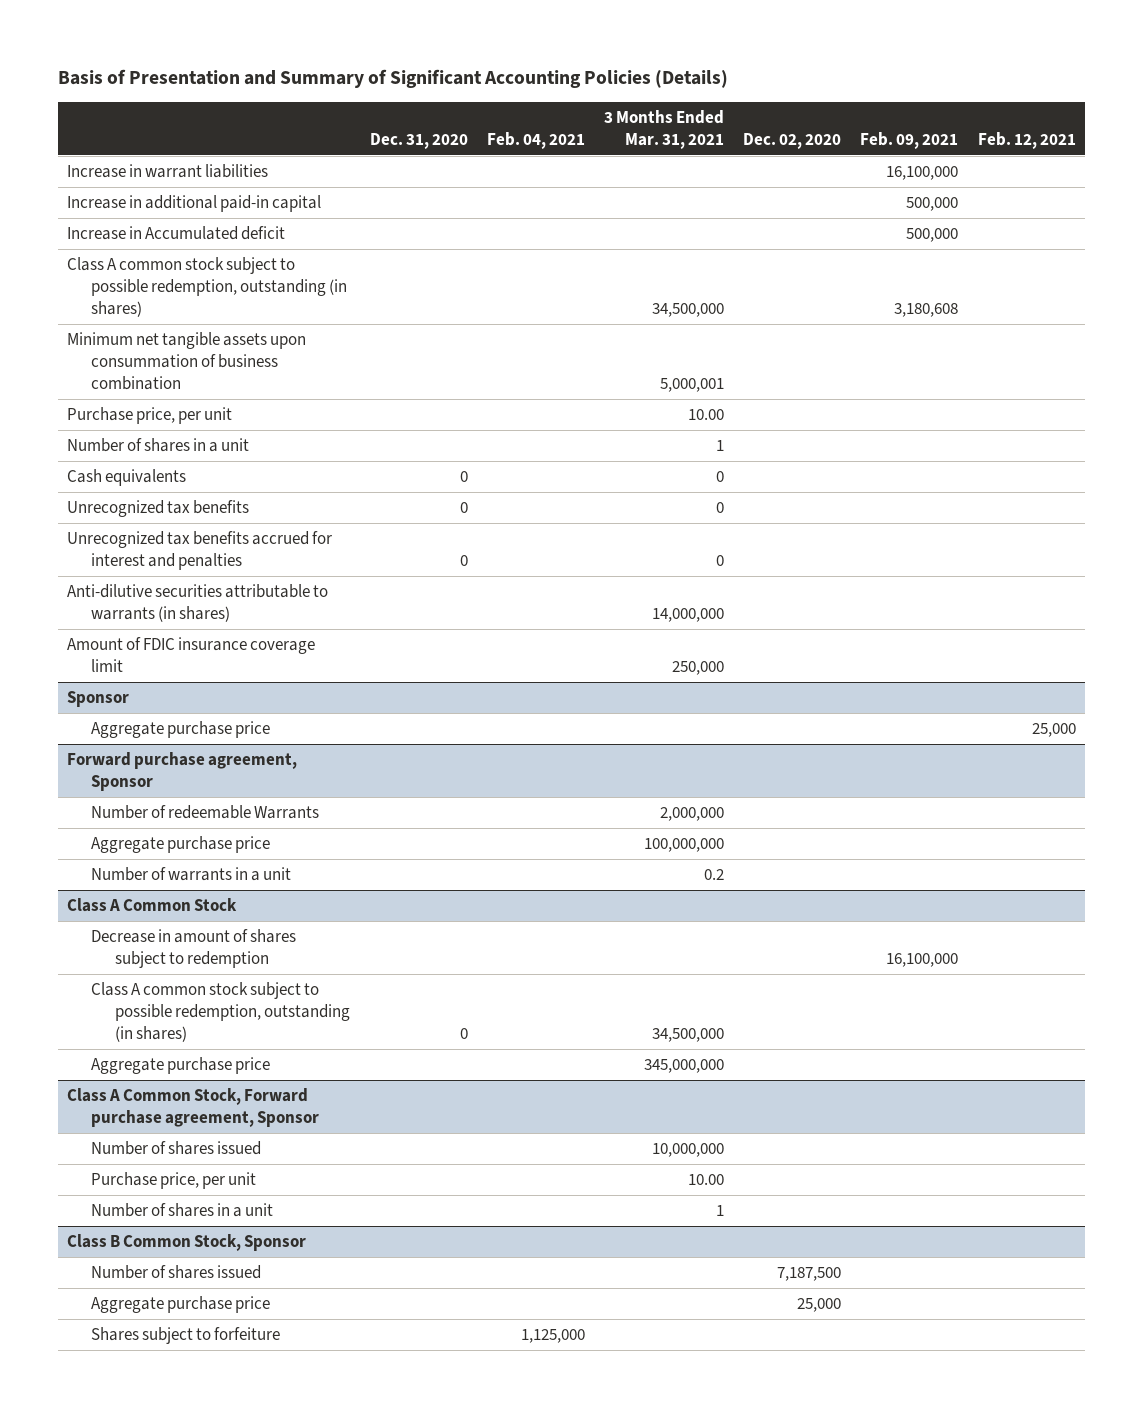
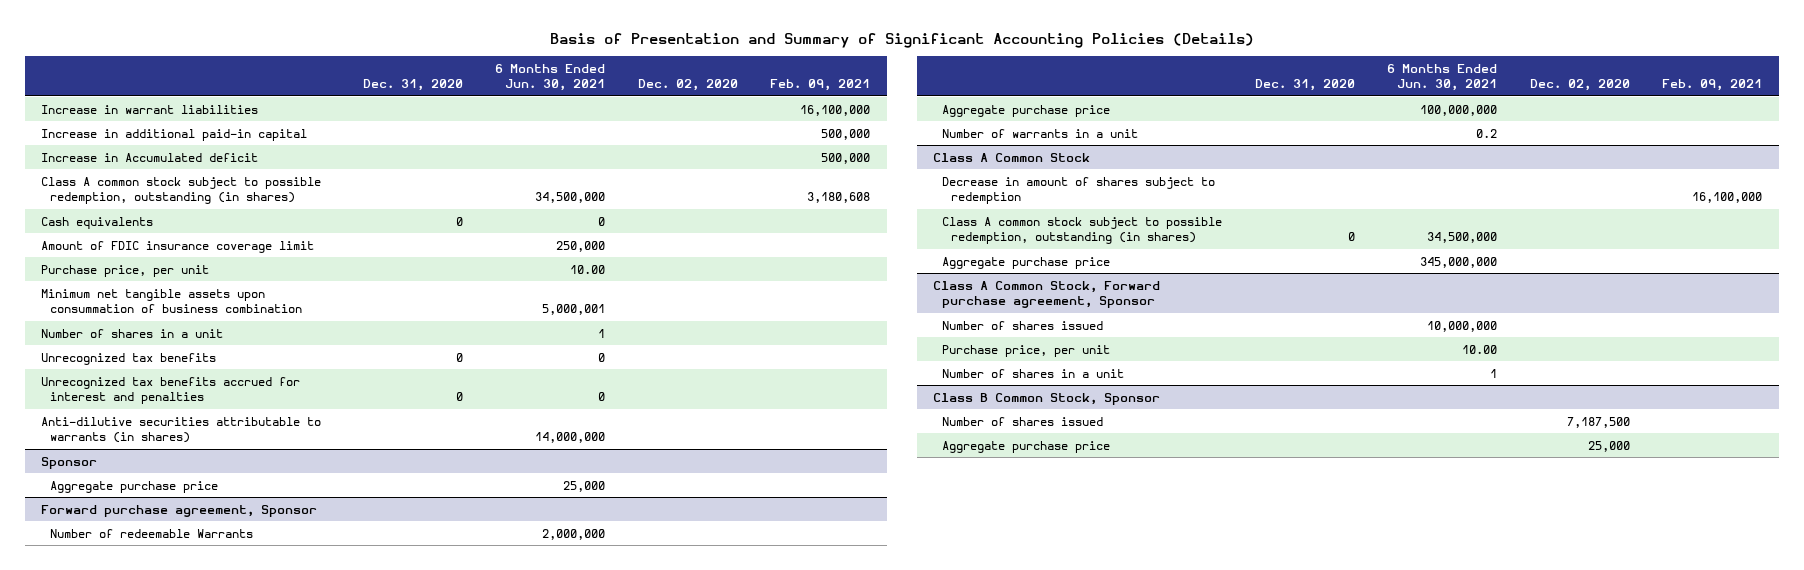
[486,131,585,149] Feb. 04, 2021 -> none
[603,109,724,149] 3 Months Ended Mar. 31, 2021 -> none
[977,131,1076,149] Feb. 12, 2021 -> none
none -> [495,63,606,92] 6 Months Ended Jun. 30, 2021
[67,469,187,487] Cash equivalents -> [41,216,154,229] Cash equivalents
[67,637,316,673] Amount of FDIC insurance coverage limit -> [41,240,315,253] Amount of FDIC insurance coverage limit
[67,332,307,391] Minimum net tangible assets upon consummation of business combination -> [41,288,303,314] Minimum net tangible assets upon consummation of business combination
[91,1327,281,1345] Shares subject to forfeiture -> none

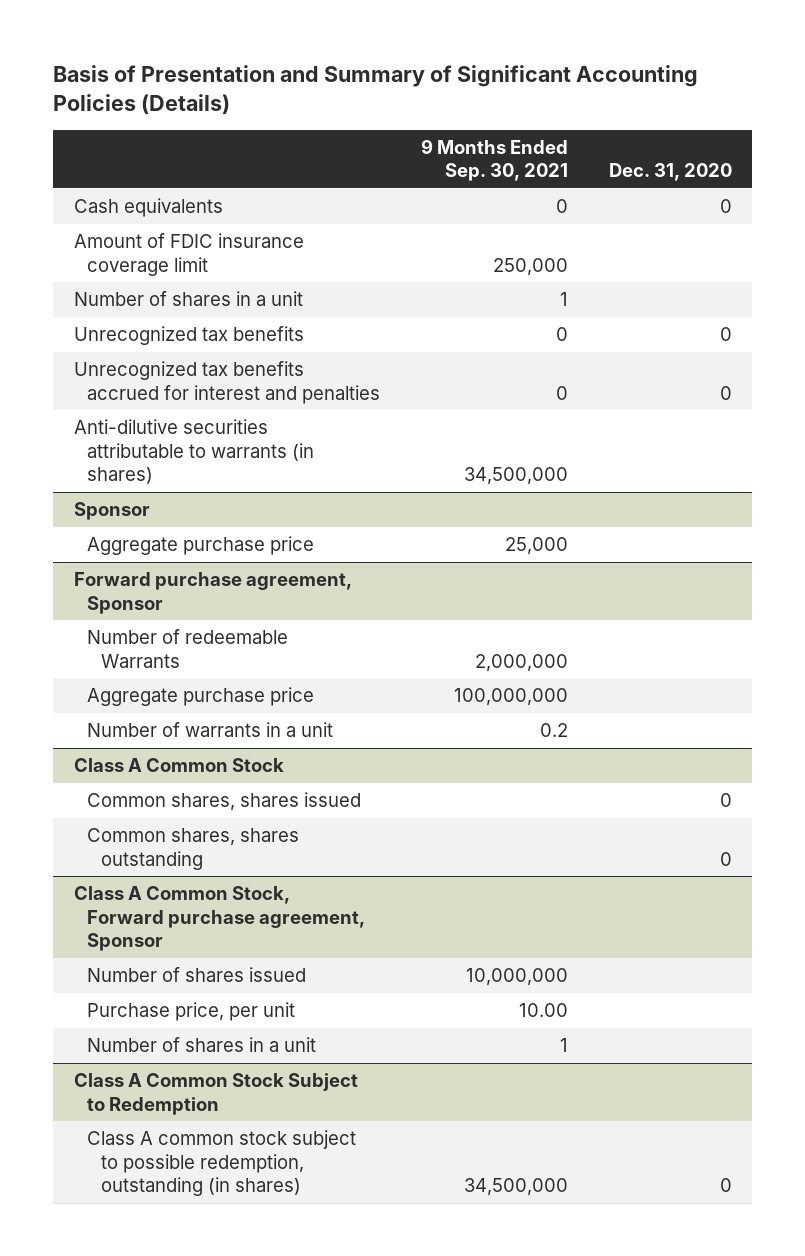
[495,63,606,92] 6 Months Ended Jun. 30, 2021 -> none
[637,79,738,92] Dec. 02, 2020 -> none
[770,79,871,92] Feb. 09, 2021 -> none
none -> [420,138,568,182] 9 Months Ended Sep. 30, 2021
[41,104,259,114] Increase in warrant liabilities -> none
[41,128,308,141] Increase in additional paid-in capital -> none
[41,152,259,162] Increase in Accumulated deficit -> none
[41,176,322,205] Class A common stock subject to possible redemption, outstanding (in shares) -> none
[41,264,210,277] Purchase price, per unit -> none
[41,288,303,314] Minimum net tangible assets upon consummation of business combination -> none
[942,176,1216,205] Decrease in amount of shares subject to redemption -> none
[942,216,1223,245] Class A common stock subject to possible redemption, outstanding (in shares) -> none
[942,256,1111,269] Aggregate purchase price -> none
none -> [87,792,362,812] Common shares, shares issued
none -> [87,828,300,870] Common shares, shares outstanding
[933,392,1161,405] Class B Common Stock, Sponsor -> none
[942,416,1104,426] Number of shares issued -> none
[942,440,1111,453] Aggregate purchase price -> none
none -> [73,1073,358,1115] Class A Common Stock Subject to Redemption
none -> [87,1130,357,1197] Class A common stock subject to possible redemption, outstanding (in shares)

